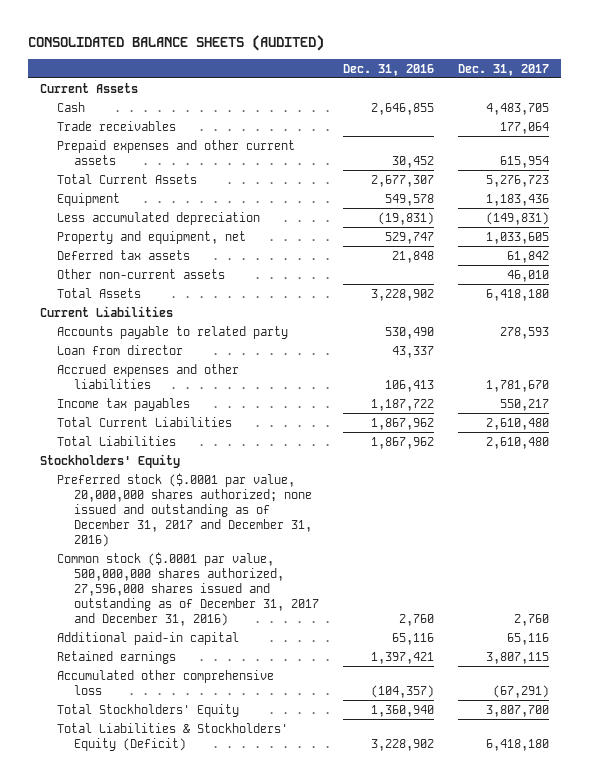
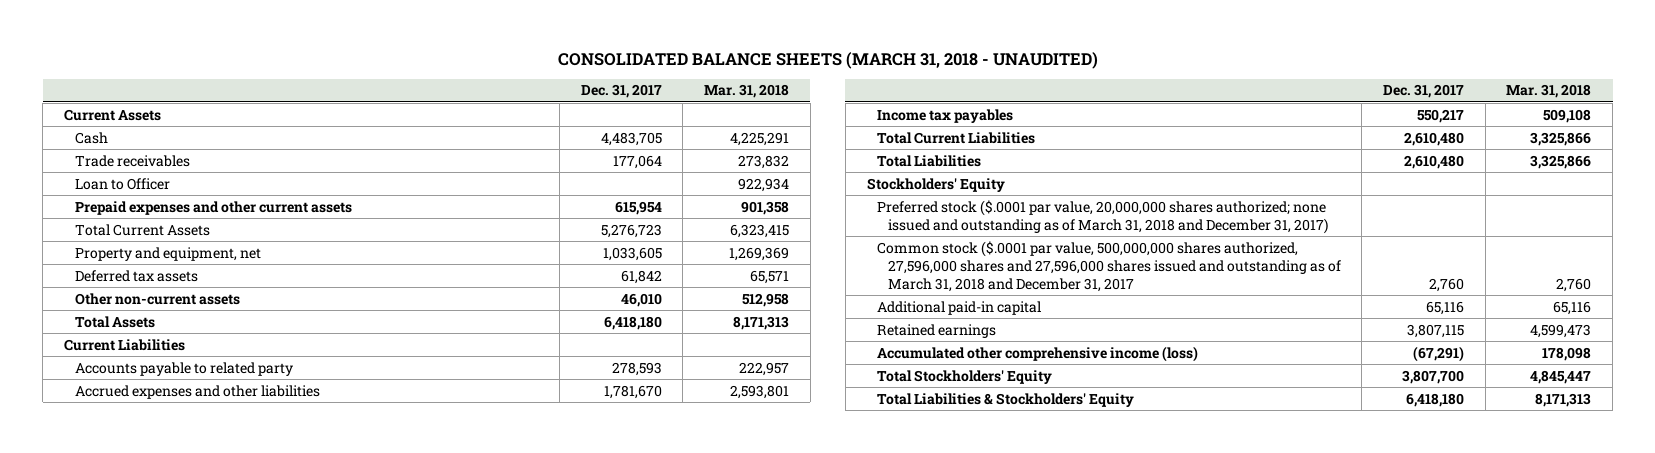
[28,34,325,51] CONSOLIDATED BALANCE SHEETS (AUDITED) -> [557,51,1098,69] CONSOLIDATED BALANCE SHEETS (MARCH 31, 2018 - UNAUDITED)
[343,63,435,76] Dec. 31, 2016 -> none
none -> [703,84,789,99] Mar. 31, 2018
none -> [74,177,170,190] Loan to Officer
[57,192,121,206] Equipment -> none
[57,211,261,225] Less accumulated depreciation -> none
[57,344,184,355] Loan from director -> none
[57,472,312,547] Preferred stock ($.0001 par value, 20,000,000 shares authorized; none issued and outstanding as of December 31, 2017 and December 31, 2016) -> [877,199,1328,234] Preferred stock ($.0001 par value, 20,000,000 shares authorized; none issued and outstanding as of March 31, 2018 and December 31, 2017)
[57,551,319,626] Common stock ($.0001 par value, 500,000,000 shares authorized, 27,596,000 shares issued and outstanding as of December 31, 2017 and December 31, 2016) -> [877,240,1341,292] Common stock ($.0001 par value, 500,000,000 shares authorized, 27,596,000 shares and 27,596,000 shares issued and outstanding as of March 31, 2018 and December 31, 2017
[57,669,275,695] Accumulated other comprehensive loss -> [877,345,1199,362] Accumulated other comprehensive income (loss)
[57,722,289,751] Total Liabilities & Stockholders' Equity (Deficit) -> [877,392,1135,407] Total Liabilities & Stockholders' Equity

